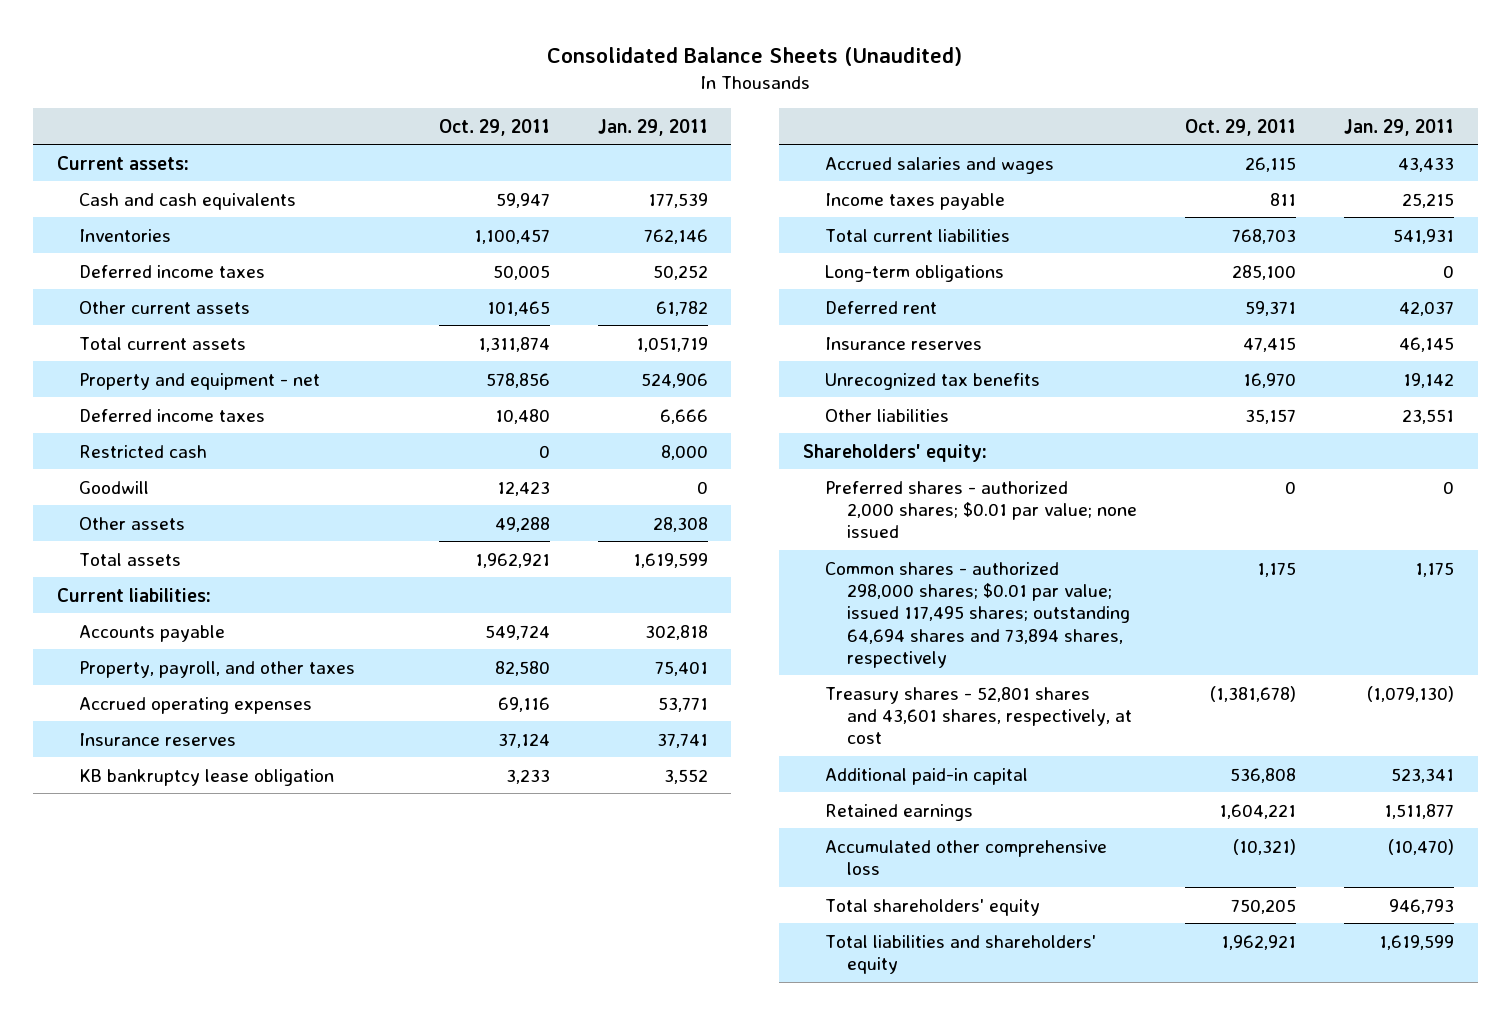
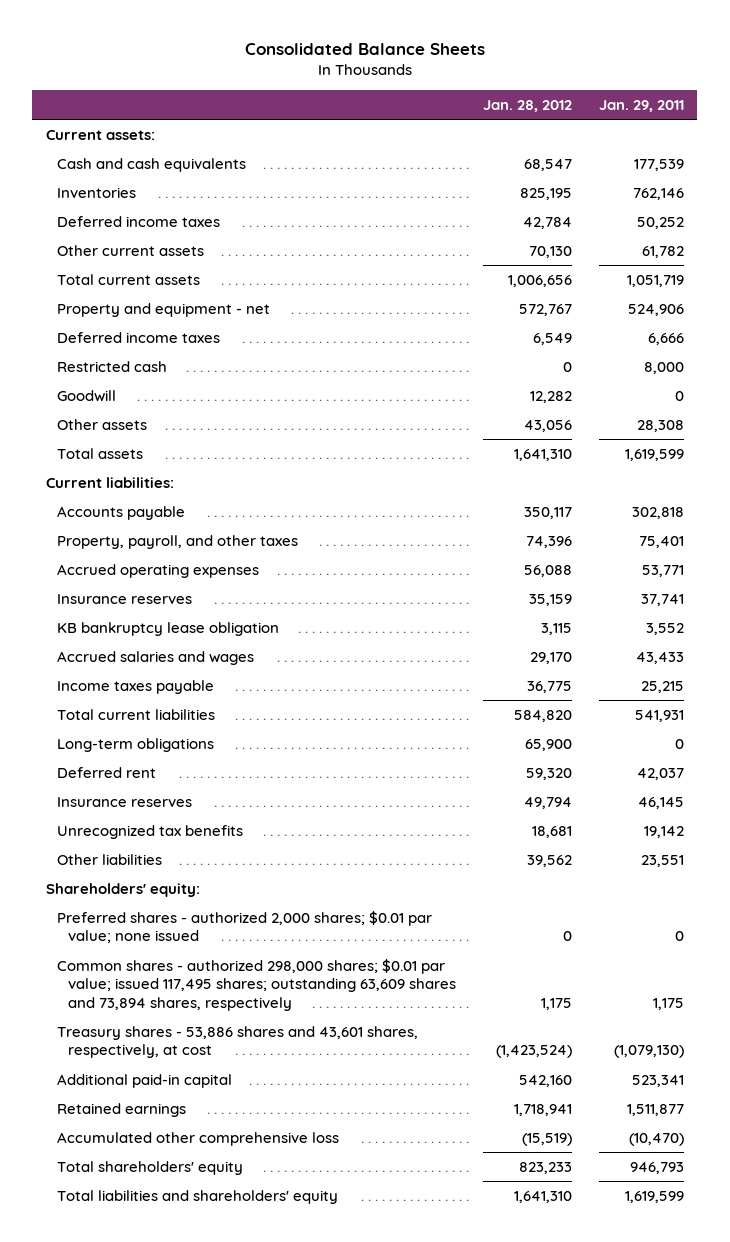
[547,46,963,66] Consolidated Balance Sheets (Unaudited) -> [244,43,485,56] Consolidated Balance Sheets
[438,118,550,136] Oct. 29, 2011 -> none
none -> [482,99,572,112] Jan. 28, 2012
[825,561,1131,668] Common shares - authorized 298,000 shares; $0.01 par value; issued 117,495 shares; outstanding 64,694 shares and 73,894 shares, respectively -> [56,958,456,1011] Common shares - authorized 298,000 shares; $0.01 par value; issued 117,495 shares; outstanding 63,609 shares and 73,894 shares, respectively
[825,686,1133,745] Treasury shares - 52,801 shares and 43,601 shares, respectively, at cost -> [56,1025,418,1059] Treasury shares - 53,886 shares and 43,601 shares, respectively, at cost

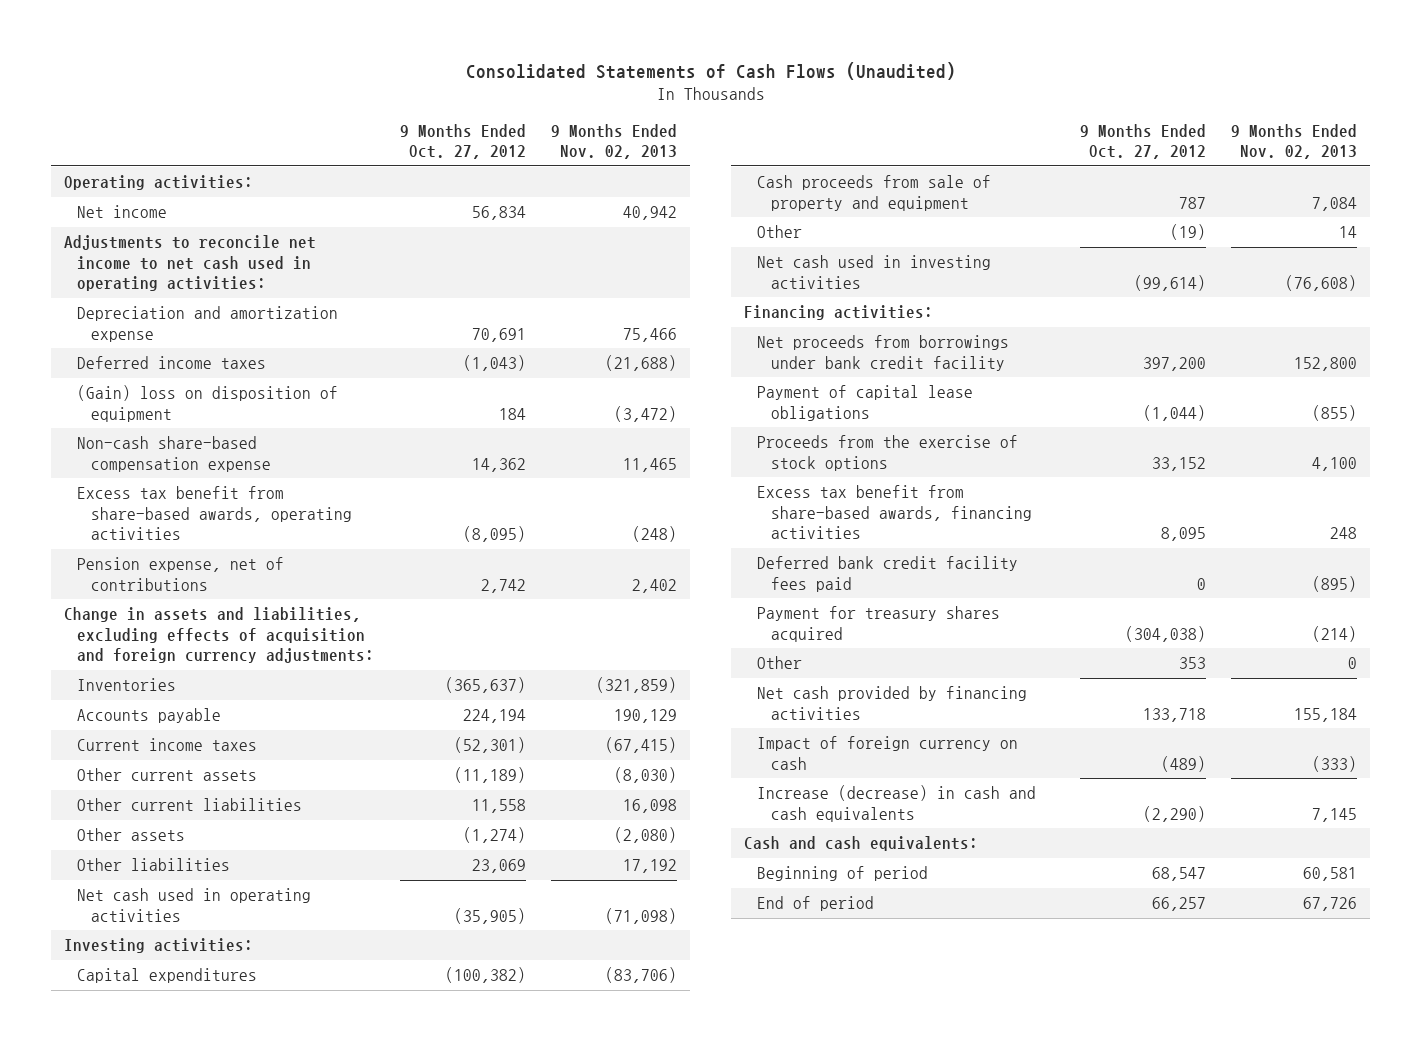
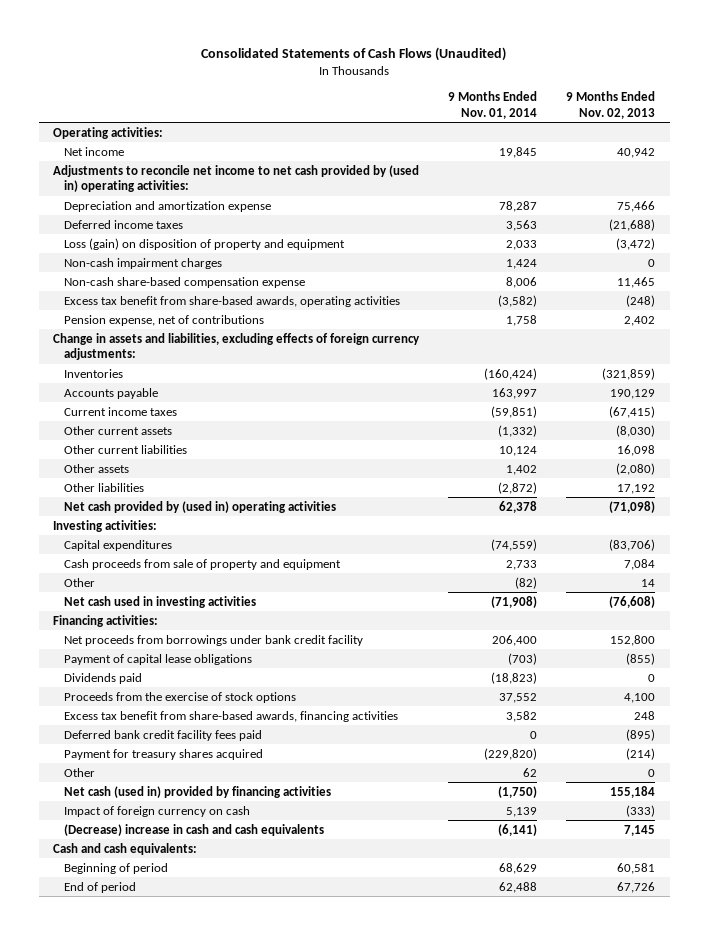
[399,123,526,160] 9 Months Ended Oct. 27, 2012 -> none
none -> [448,90,538,119] 9 Months Ended Nov. 01, 2014
[63,235,316,292] Adjustments to reconcile net income to net cash used in operating activities: -> [53,164,420,193] Adjustments to reconcile net income to net cash provided by (used in) operating activities:
[77,385,339,422] (Gain) loss on disposition of equipment -> [64,237,346,250] Loss (gain) on disposition of property and equipment
none -> [64,257,223,269] Non-cash impairment charges
[63,607,375,664] Change in assets and liabilities, excluding effects of acquisition and foreign currency adjustments: -> [53,332,421,361] Change in assets and liabilities, excluding effects of foreign currency adjustments:
[77,888,312,922] Net cash used in operating activities -> [64,500,337,513] Net cash provided by (used in) operating activities
none -> [64,672,143,684] Dividends paid
[757,686,1028,720] Net cash provided by financing activities -> [64,785,332,798] Net cash (used in) provided by financing activities
[757,785,1037,822] Increase (decrease) in cash and cash equivalents -> [64,823,325,836] (Decrease) increase in cash and cash equivalents

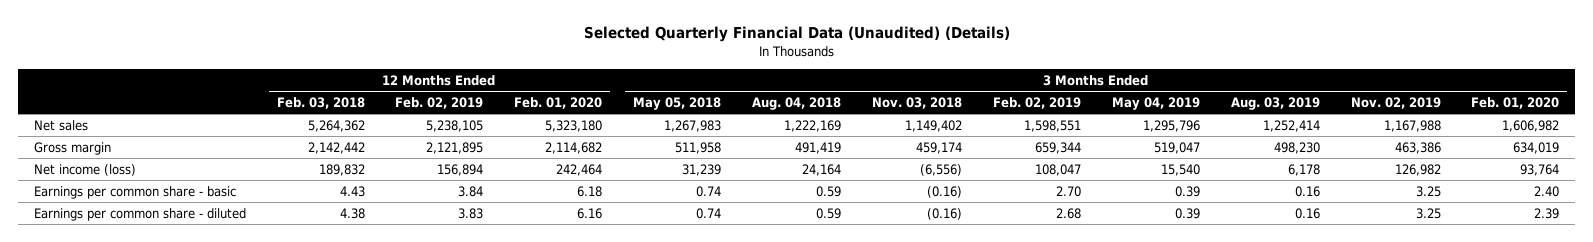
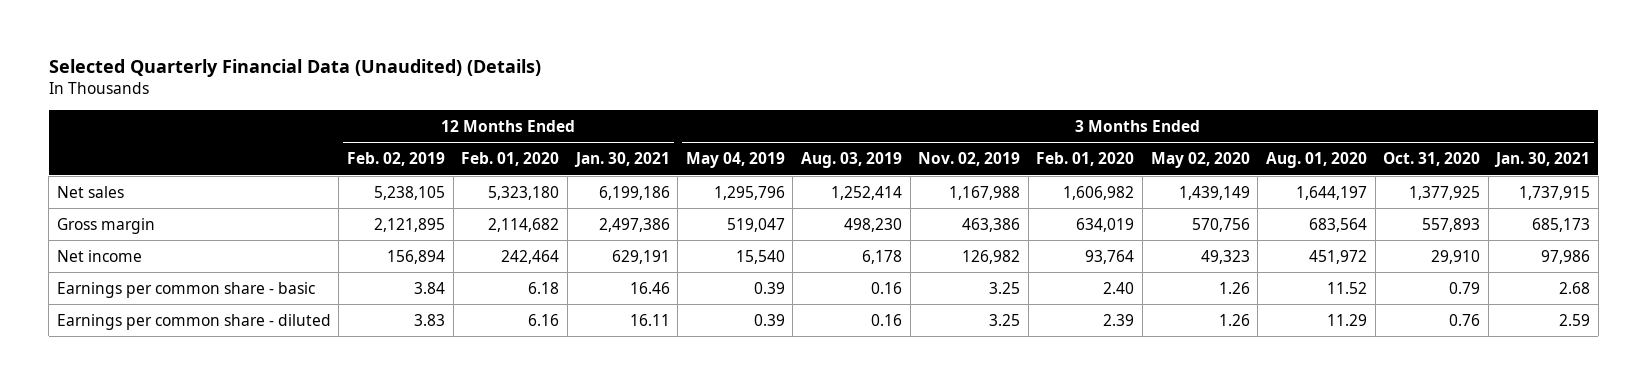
[276,97,365,110] Feb. 03, 2018 -> none
[633,97,722,111] May 05, 2018 -> none
[752,97,842,111] Aug. 04, 2018 -> none
[871,97,962,110] Nov. 03, 2018 -> none
[992,97,1081,110] Feb. 02, 2019 -> none
none -> [573,152,670,168] Jan. 30, 2021
none -> [1150,152,1250,169] May 02, 2020
none -> [1265,152,1367,169] Aug. 01, 2020
none -> [1383,152,1481,167] Oct. 31, 2020
none -> [1494,152,1591,168] Jan. 30, 2021
[33,163,136,176] Net income (loss) -> [56,249,142,262] Net income

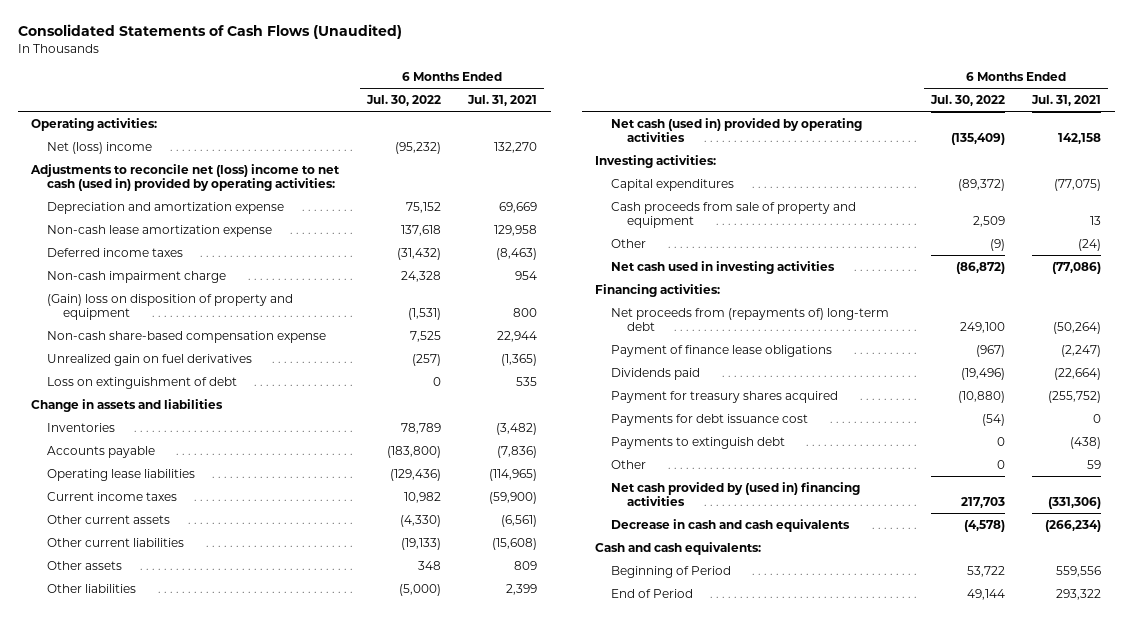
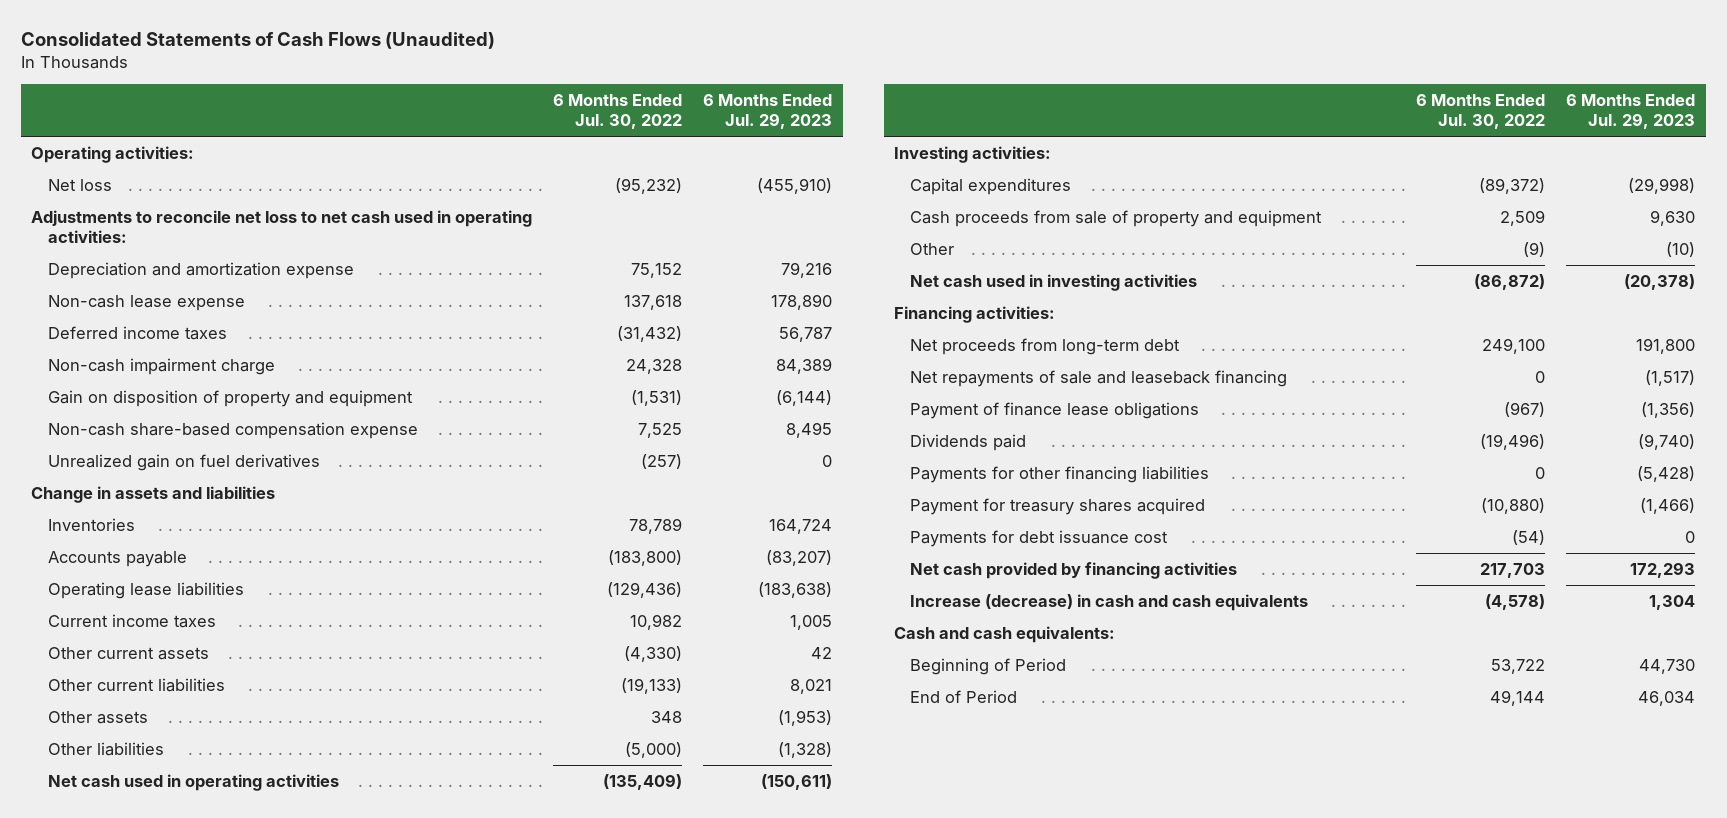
[467,95,538,107] Jul. 31, 2021 -> none
none -> [703,94,833,129] 6 Months Ended Jul. 29, 2023
[47,141,153,154] Net (loss) income -> [47,179,112,192] Net loss
[30,163,341,191] Adjustments to reconcile net (loss) income to net cash (used in) provided by operating activities: -> [31,210,533,243] Adjustments to reconcile net loss to net cash used in operating activities:
[47,224,273,237] Non-cash lease amortization expense -> [47,295,245,312] Non-cash lease expense
[47,293,294,320] (Gain) loss on disposition of property and equipment -> [47,390,413,408] Gain on disposition of property and equipment
[47,376,238,389] Loss on extinguishment of debt -> none
[611,117,863,142] Net cash (used in) provided by operating activities -> [47,774,339,792] Net cash used in operating activities
[611,307,890,331] Net proceeds from (repayments of) long-term debt -> [910,338,1181,356] Net proceeds from long-term debt
none -> [910,370,1288,388] Net repayments of sale and leaseback financing
none -> [910,466,1210,484] Payments for other financing liabilities
[611,436,786,449] Payments to extinguish debt -> none
[611,459,647,469] Other -> none
[611,481,861,506] Net cash provided by (used in) financing activities -> [910,562,1238,580] Net cash provided by financing activities
[611,518,851,532] Decrease in cash and cash equivalents -> [910,594,1309,612] Increase (decrease) in cash and cash equivalents

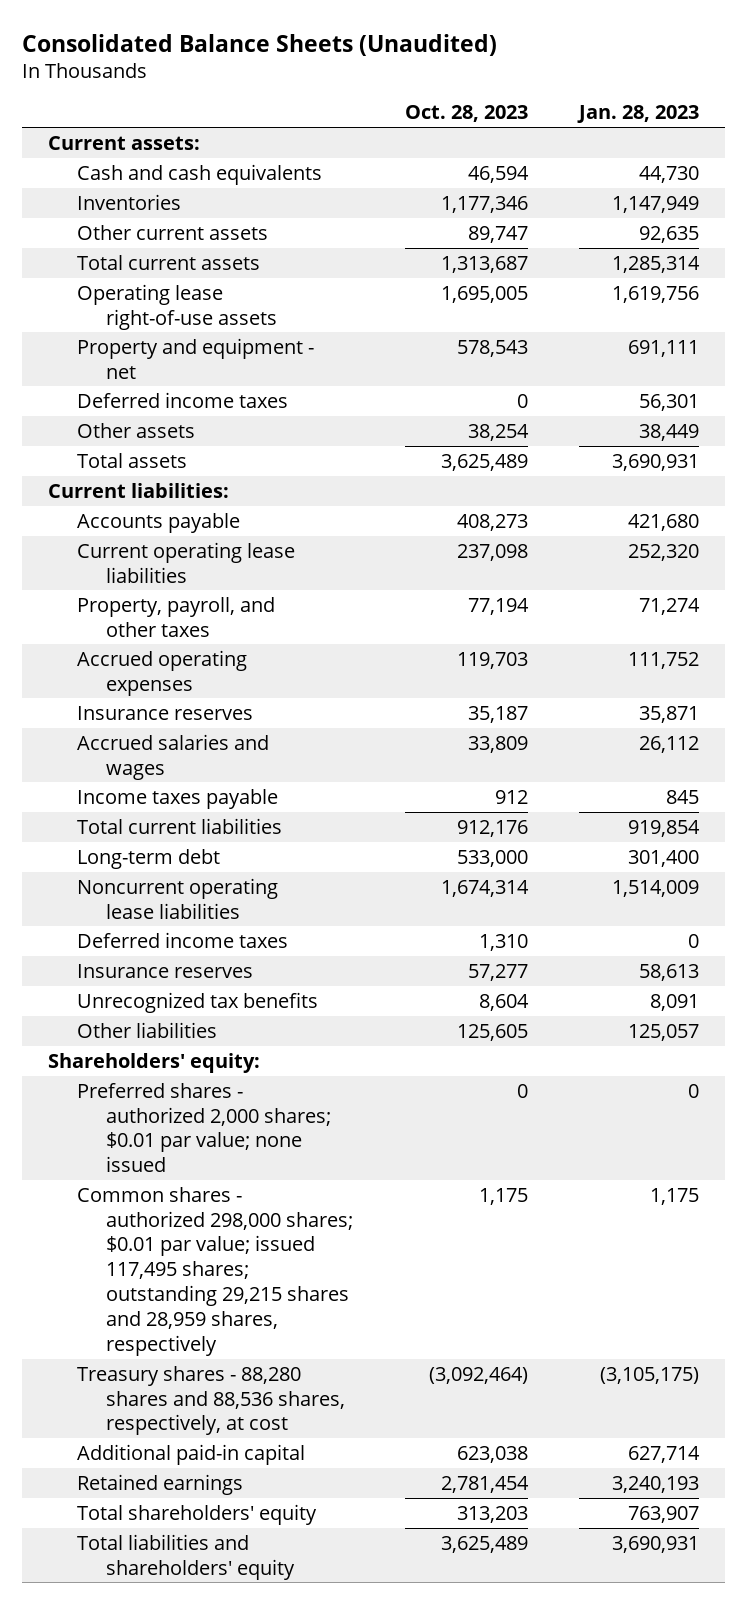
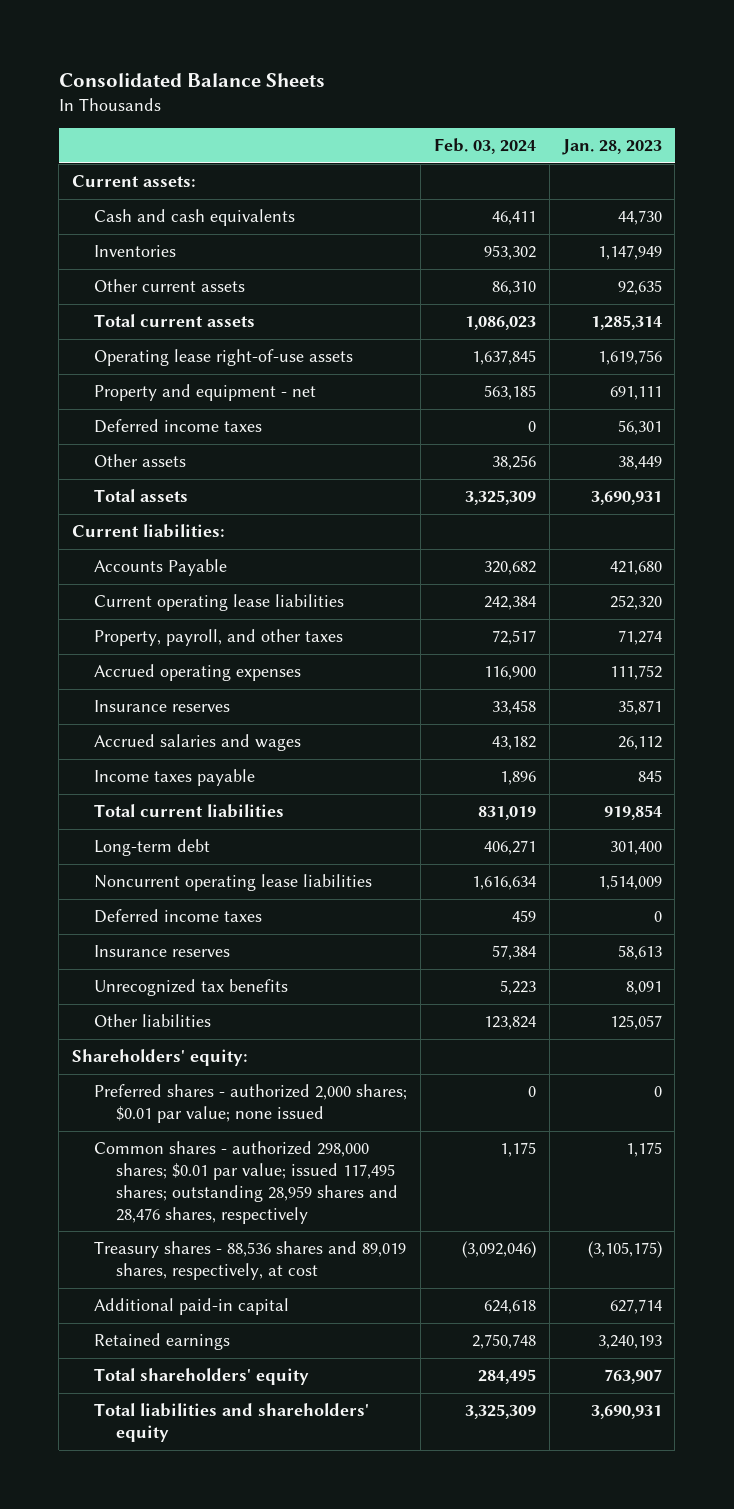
[22,34,498,57] Consolidated Balance Sheets (Unaudited) -> [58,72,325,87] Consolidated Balance Sheets
[404,105,528,123] Oct. 28, 2023 -> none
none -> [433,138,536,155] Feb. 03, 2024
[77,512,241,533] Accounts payable -> [94,559,228,577] Accounts Payable
[77,1186,354,1356] Common shares - authorized 298,000 shares; $0.01 par value; issued 117,495 shares; outstanding 29,215 shares and 28,959 shares, respectively -> [94,1141,399,1224] Common shares - authorized 298,000 shares; $0.01 par value; issued 117,495 shares; outstanding 28,959 shares and 28,476 shares, respectively
[77,1365,346,1436] Treasury shares - 88,280 shares and 88,536 shares, respectively, at cost -> [94,1241,407,1280] Treasury shares - 88,536 shares and 89,019 shares, respectively, at cost

